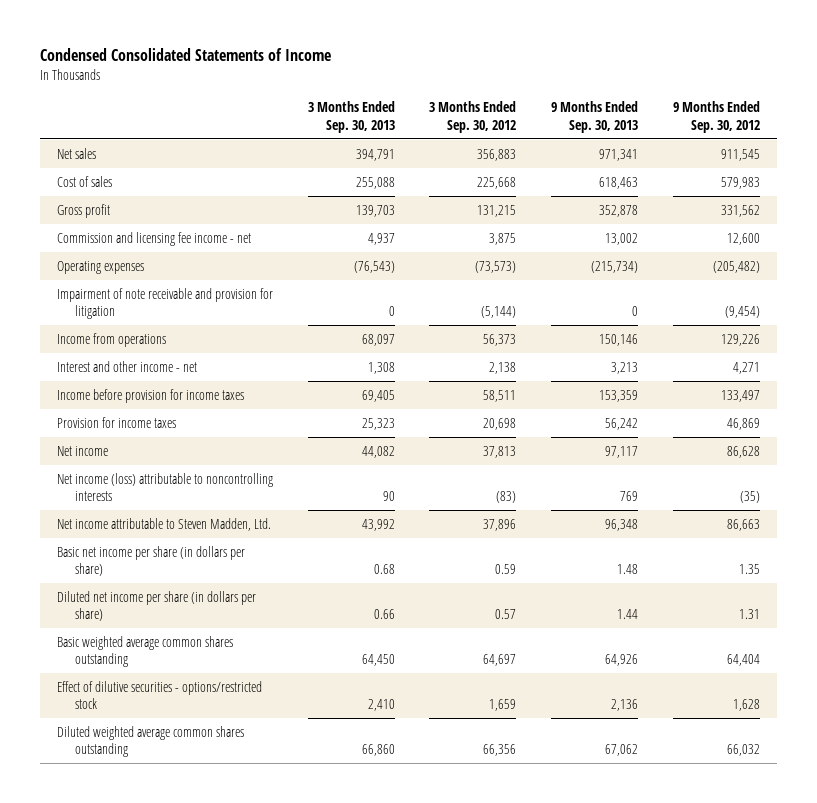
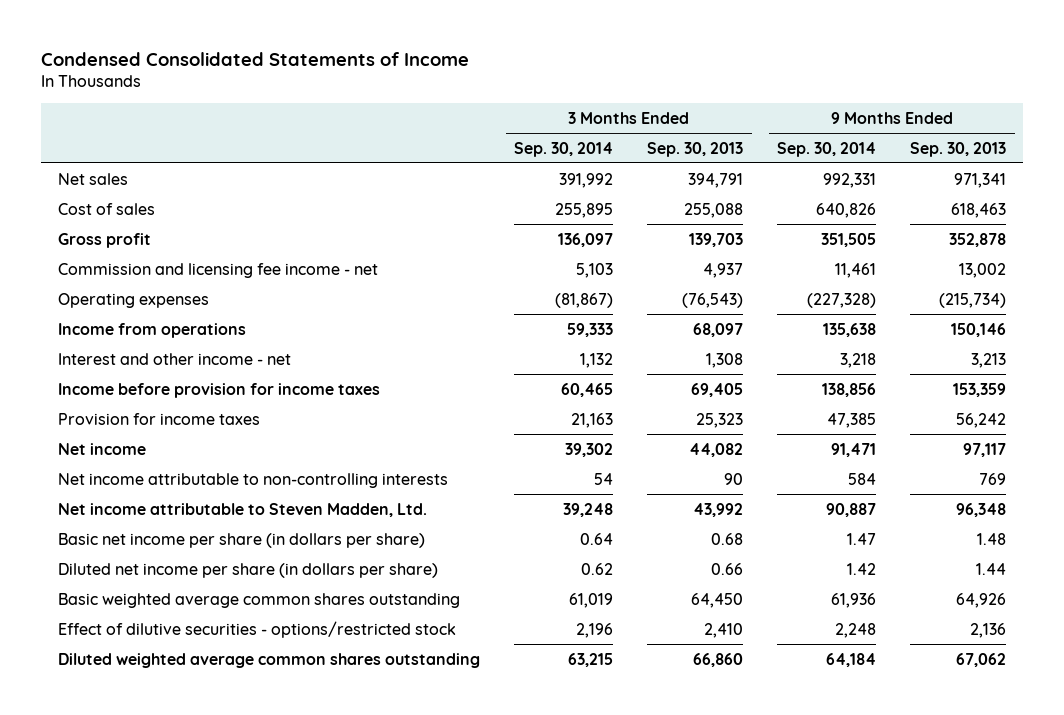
[429,101,517,133] 3 Months Ended Sep. 30, 2012 -> none
[672,101,760,133] 9 Months Ended Sep. 30, 2012 -> none
none -> [514,141,614,157] Sep. 30, 2014
none -> [777,141,877,157] Sep. 30, 2014
[56,287,273,320] Impairment of note receivable and provision for litigation -> none
[56,472,273,502] Net income (loss) attributable to noncontrolling interests -> [57,472,448,488] Net income attributable to non-controlling interests

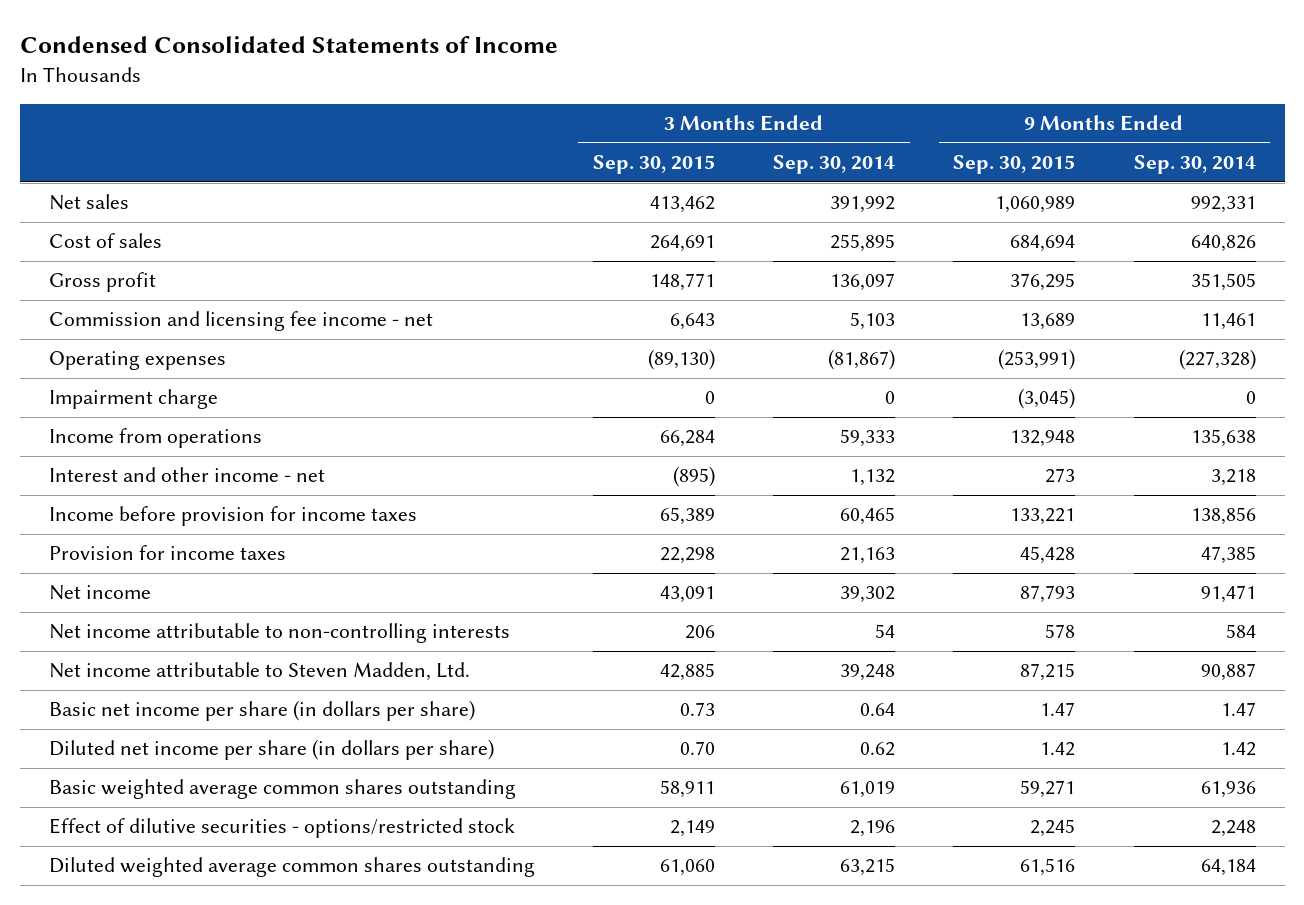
[647,141,744,157] Sep. 30, 2013 -> none
[910,141,1007,157] Sep. 30, 2013 -> none
none -> [592,155,715,175] Sep. 30, 2015
none -> [953,155,1076,175] Sep. 30, 2015
none -> [48,389,218,410] Impairment charge

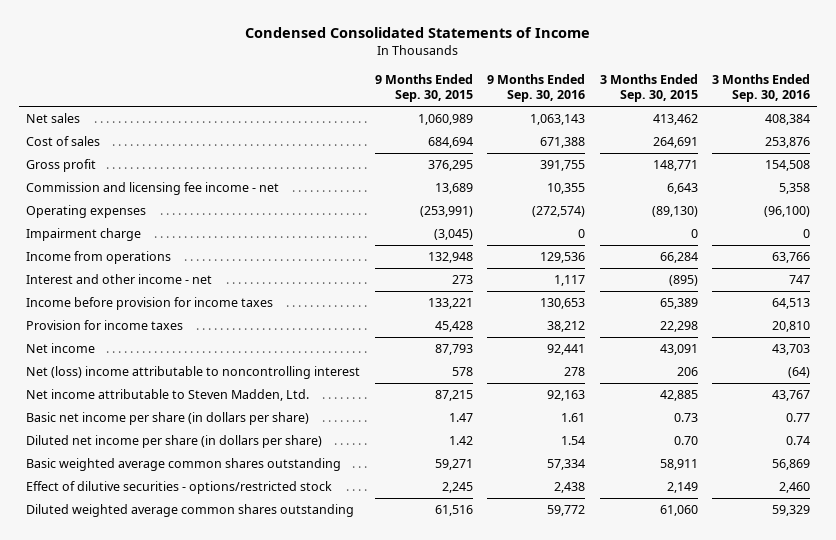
[773,155,896,175] Sep. 30, 2014 -> none
[1133,155,1256,175] Sep. 30, 2014 -> none
none -> [487,73,586,103] 9 Months Ended Sep. 30, 2016
none -> [712,73,811,103] 3 Months Ended Sep. 30, 2016
[48,623,510,644] Net income attributable to non-controlling interests -> [26,366,361,380] Net (loss) income attributable to noncontrolling interest

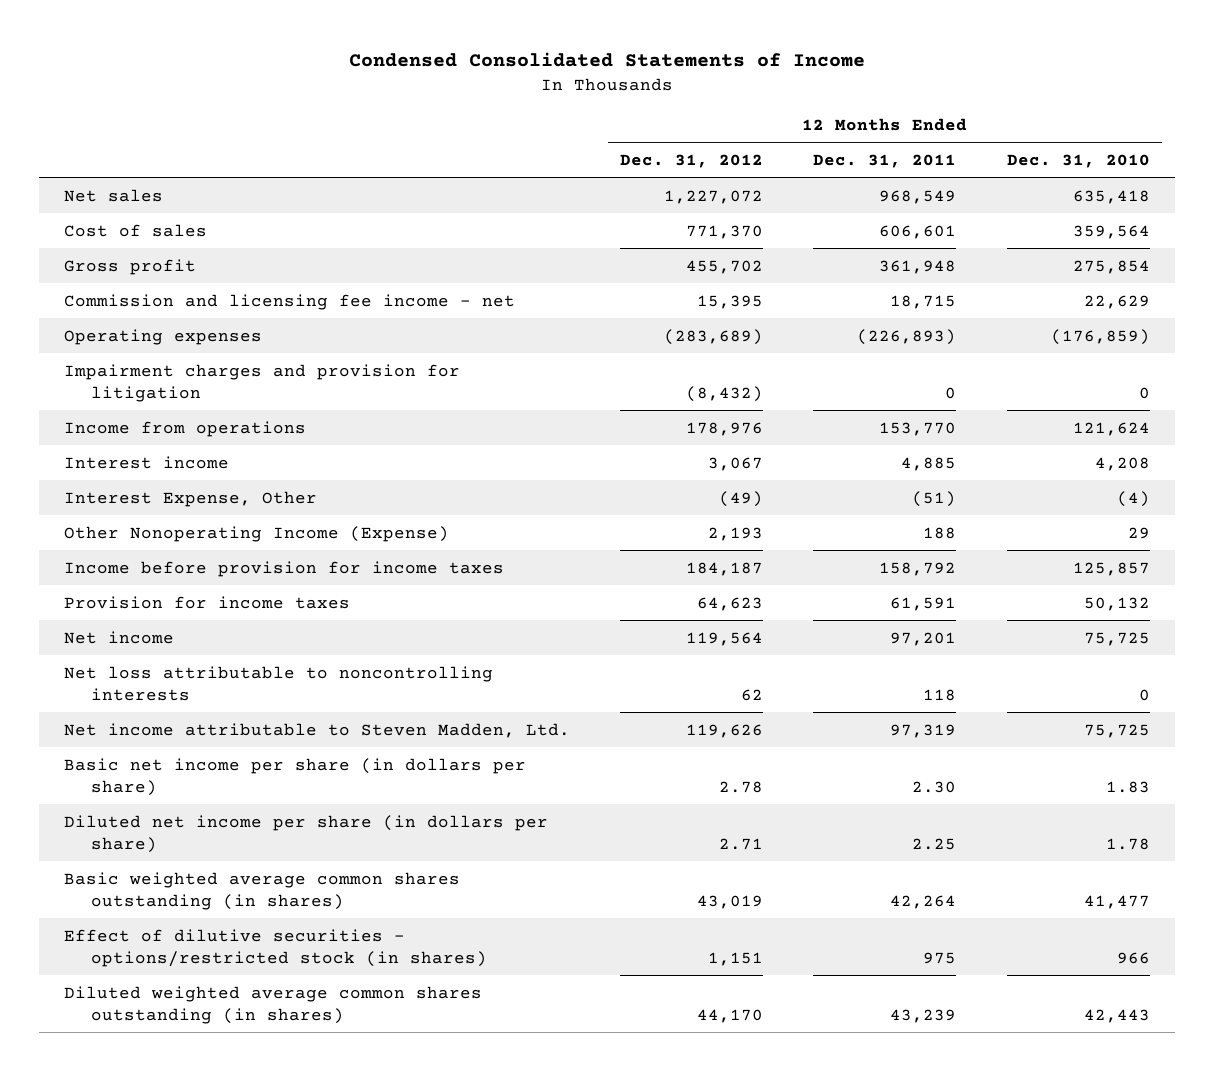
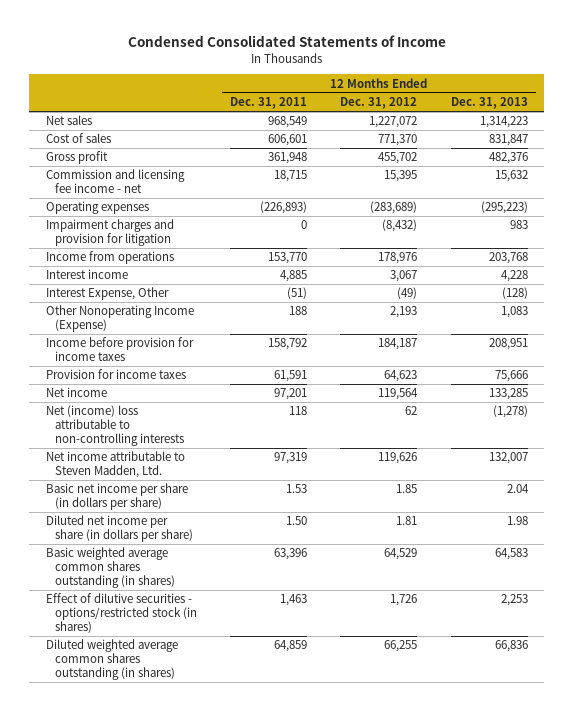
[1006,153,1150,168] Dec. 31, 2010 -> none
none -> [450,97,528,110] Dec. 31, 2013
[64,665,494,701] Net loss attributable to noncontrolling interests -> [46,405,184,447] Net (income) loss attributable to non-controlling interests
[719,780,764,793] 2.78 -> [396,484,418,494] 1.85
[912,780,957,793] 2.30 -> [285,484,307,494] 1.53
[719,837,764,850] 2.71 -> [396,516,418,526] 1.81
[912,837,957,850] 2.25 -> [285,516,307,526] 1.50
[697,894,764,909] 43,019 -> [384,548,418,561] 64,529
[890,894,957,909] 42,264 -> [273,548,307,561] 63,396
[708,951,764,966] 1,151 -> [390,594,418,607] 1,726
[923,951,957,964] 975 -> [279,594,307,607] 1,463
[697,1008,764,1023] 44,170 -> [384,640,418,653] 66,255
[890,1008,957,1023] 43,239 -> [273,640,307,653] 64,859

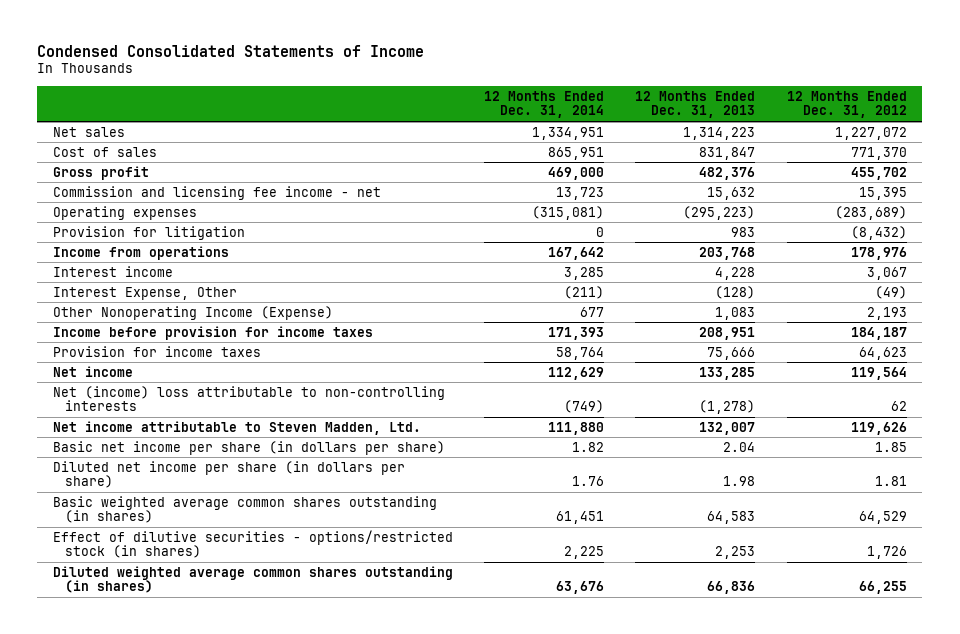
[229,97,307,110] Dec. 31, 2011 -> none
none -> [484,90,605,119] 12 Months Ended Dec. 31, 2014
[46,219,175,247] Impairment charges and provision for litigation -> [52,225,245,240] Provision for litigation

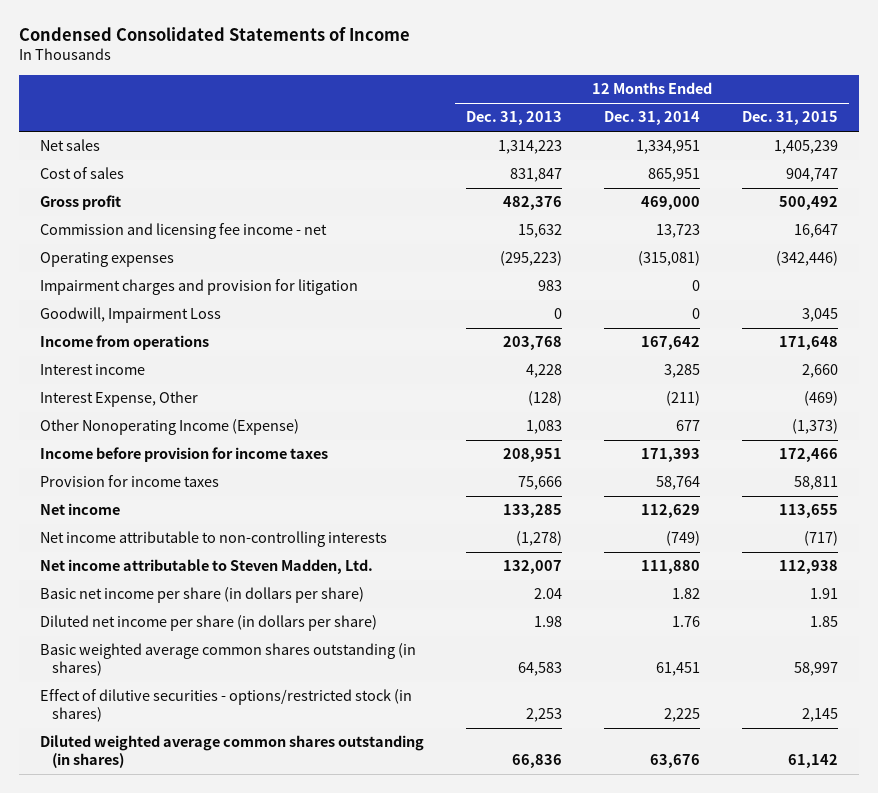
[786,90,907,119] 12 Months Ended Dec. 31, 2012 -> none
none -> [742,111,839,126] Dec. 31, 2015
[52,225,245,240] Provision for litigation -> [39,279,358,296] Impairment charges and provision for litigation
none -> [39,307,221,324] Goodwill, Impairment Loss
[52,385,445,412] Net (income) loss attributable to non-controlling interests -> [39,531,387,548] Net income attributable to non-controlling interests

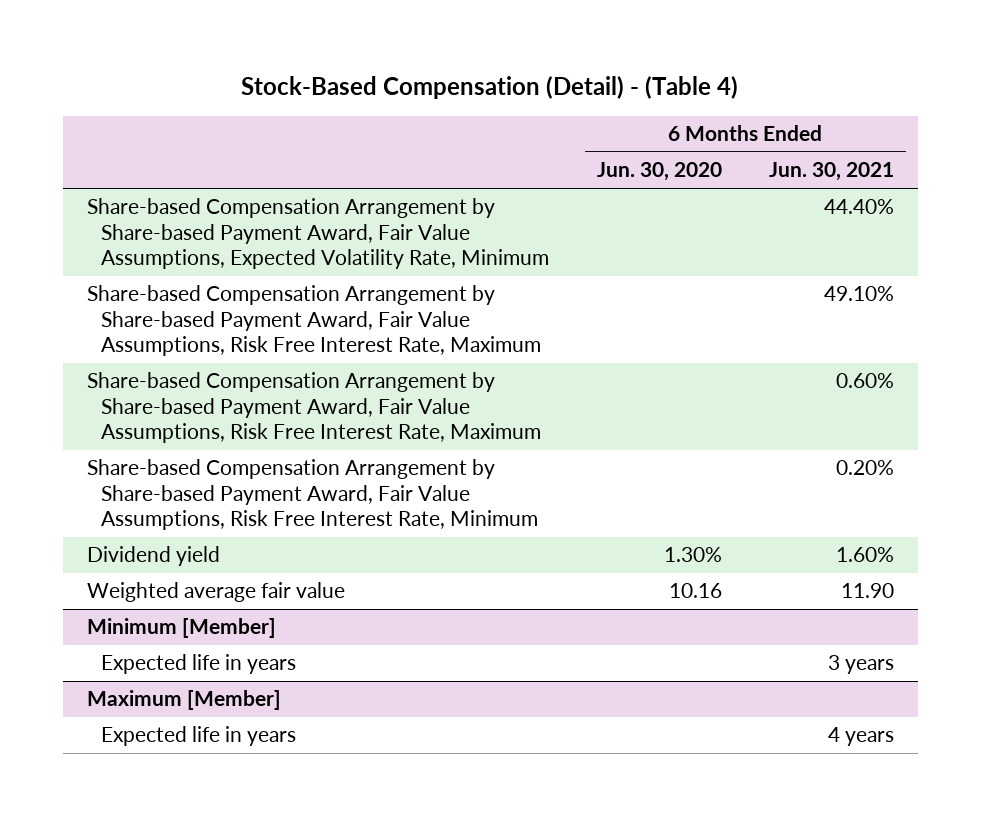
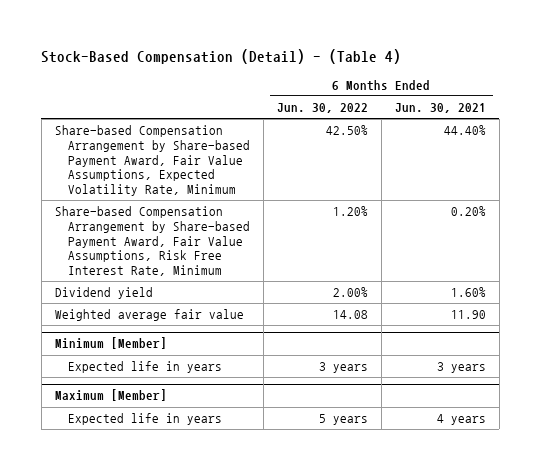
[596,162,722,182] Jun. 30, 2020 -> none
none -> [276,102,368,113] Jun. 30, 2022
[86,285,542,357] Share-based Compensation Arrangement by Share-based Payment Award, Fair Value Assumptions, Risk Free Interest Rate, Maximum -> none
[86,372,542,444] Share-based Compensation Arrangement by Share-based Payment Award, Fair Value Assumptions, Risk Free Interest Rate, Maximum -> none

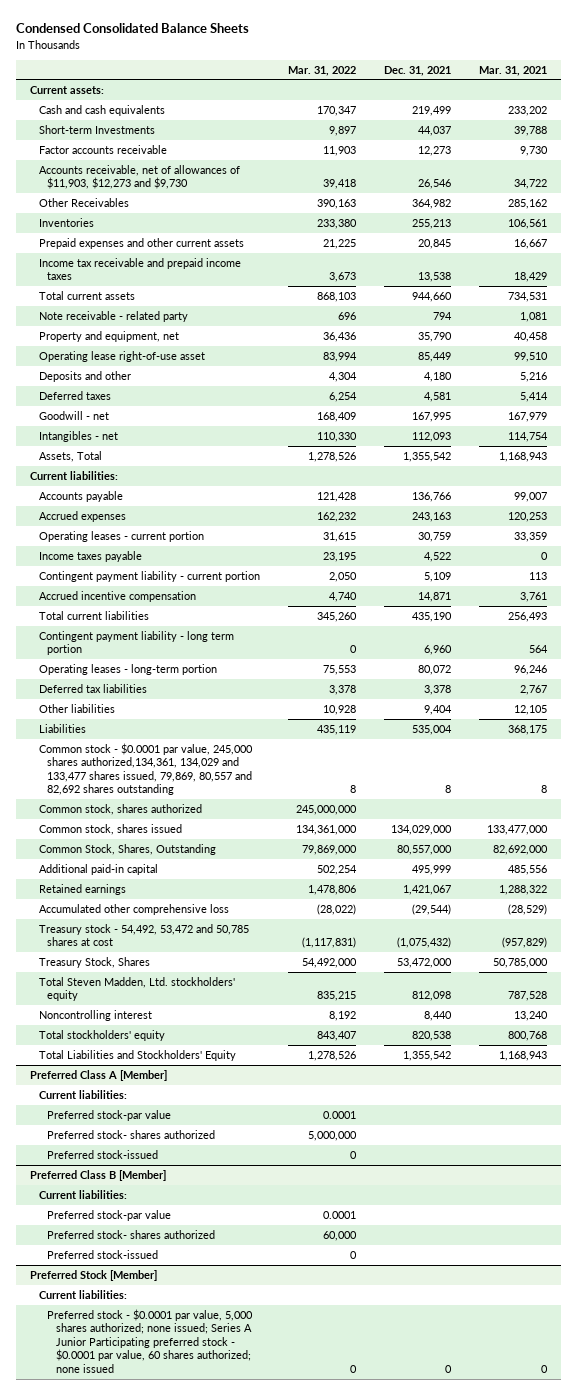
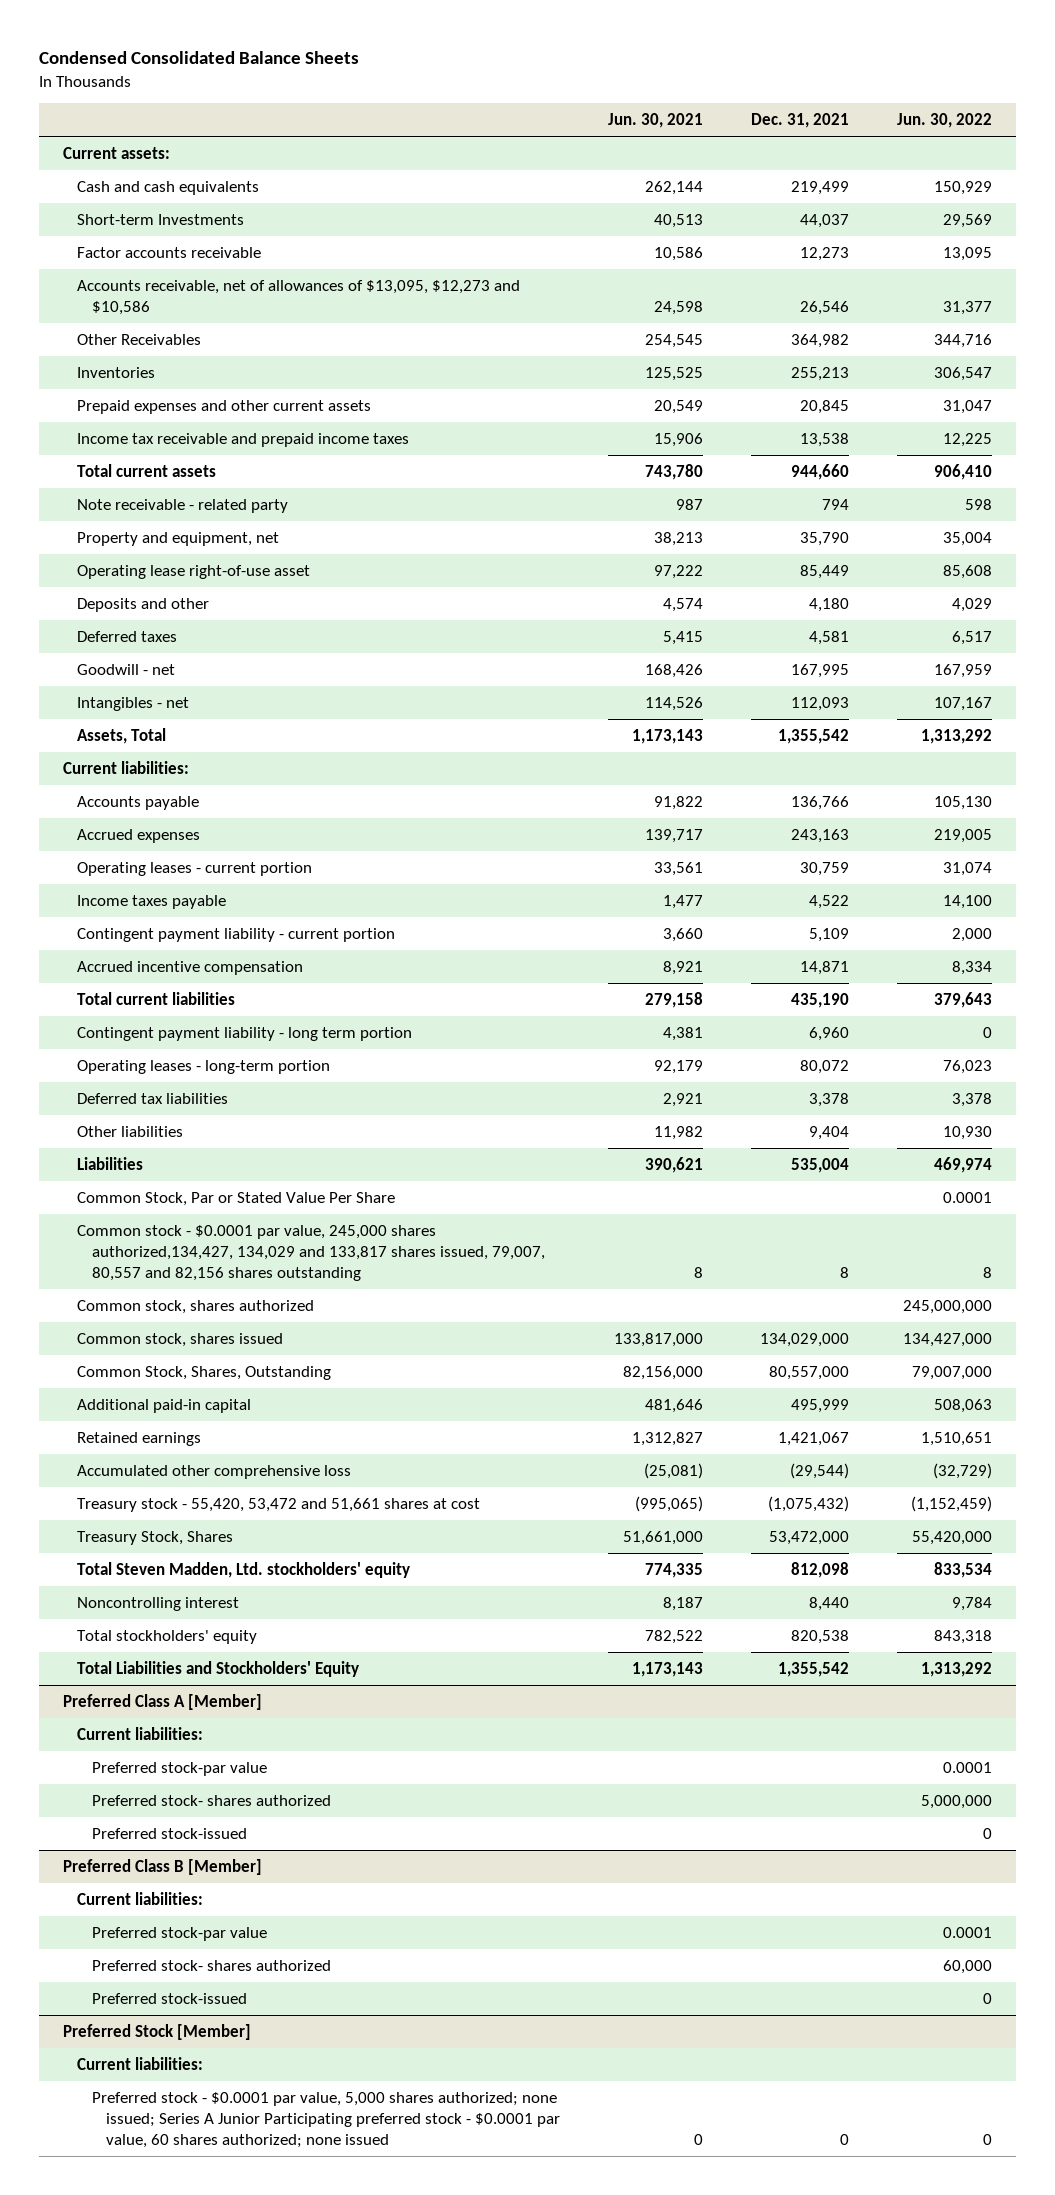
[287,65,356,76] Mar. 31, 2022 -> none
[478,65,547,76] Mar. 31, 2021 -> none
none -> [608,112,704,128] Jun. 30, 2021
none -> [897,112,993,128] Jun. 30, 2022
[38,164,240,190] Accounts receivable, net of allowances of $11,903, $12,273 and $9,730 -> [77,279,521,315] Accounts receivable, net of allowances of $13,095, $12,273 and $10,586
none -> [77,1191,396,1206] Common Stock, Par or Stated Value Per Share
[38,742,253,796] Common stock - $0.0001 par value, 245,000 shares authorized,134,361, 134,029 and 133,477 shares issued, 79,869, 80,557 and 82,692 shares outstanding -> [77,1224,545,1282] Common stock - $0.0001 par value, 245,000 shares authorized,134,427, 134,029 and 133,817 shares issued, 79,007, 80,557 and 82,156 shares outstanding
[38,923,249,947] Treasury stock - 54,492, 53,472 and 50,785 shares at cost -> [77,1497,481,1512] Treasury stock - 55,420, 53,472 and 51,661 shares at cost

